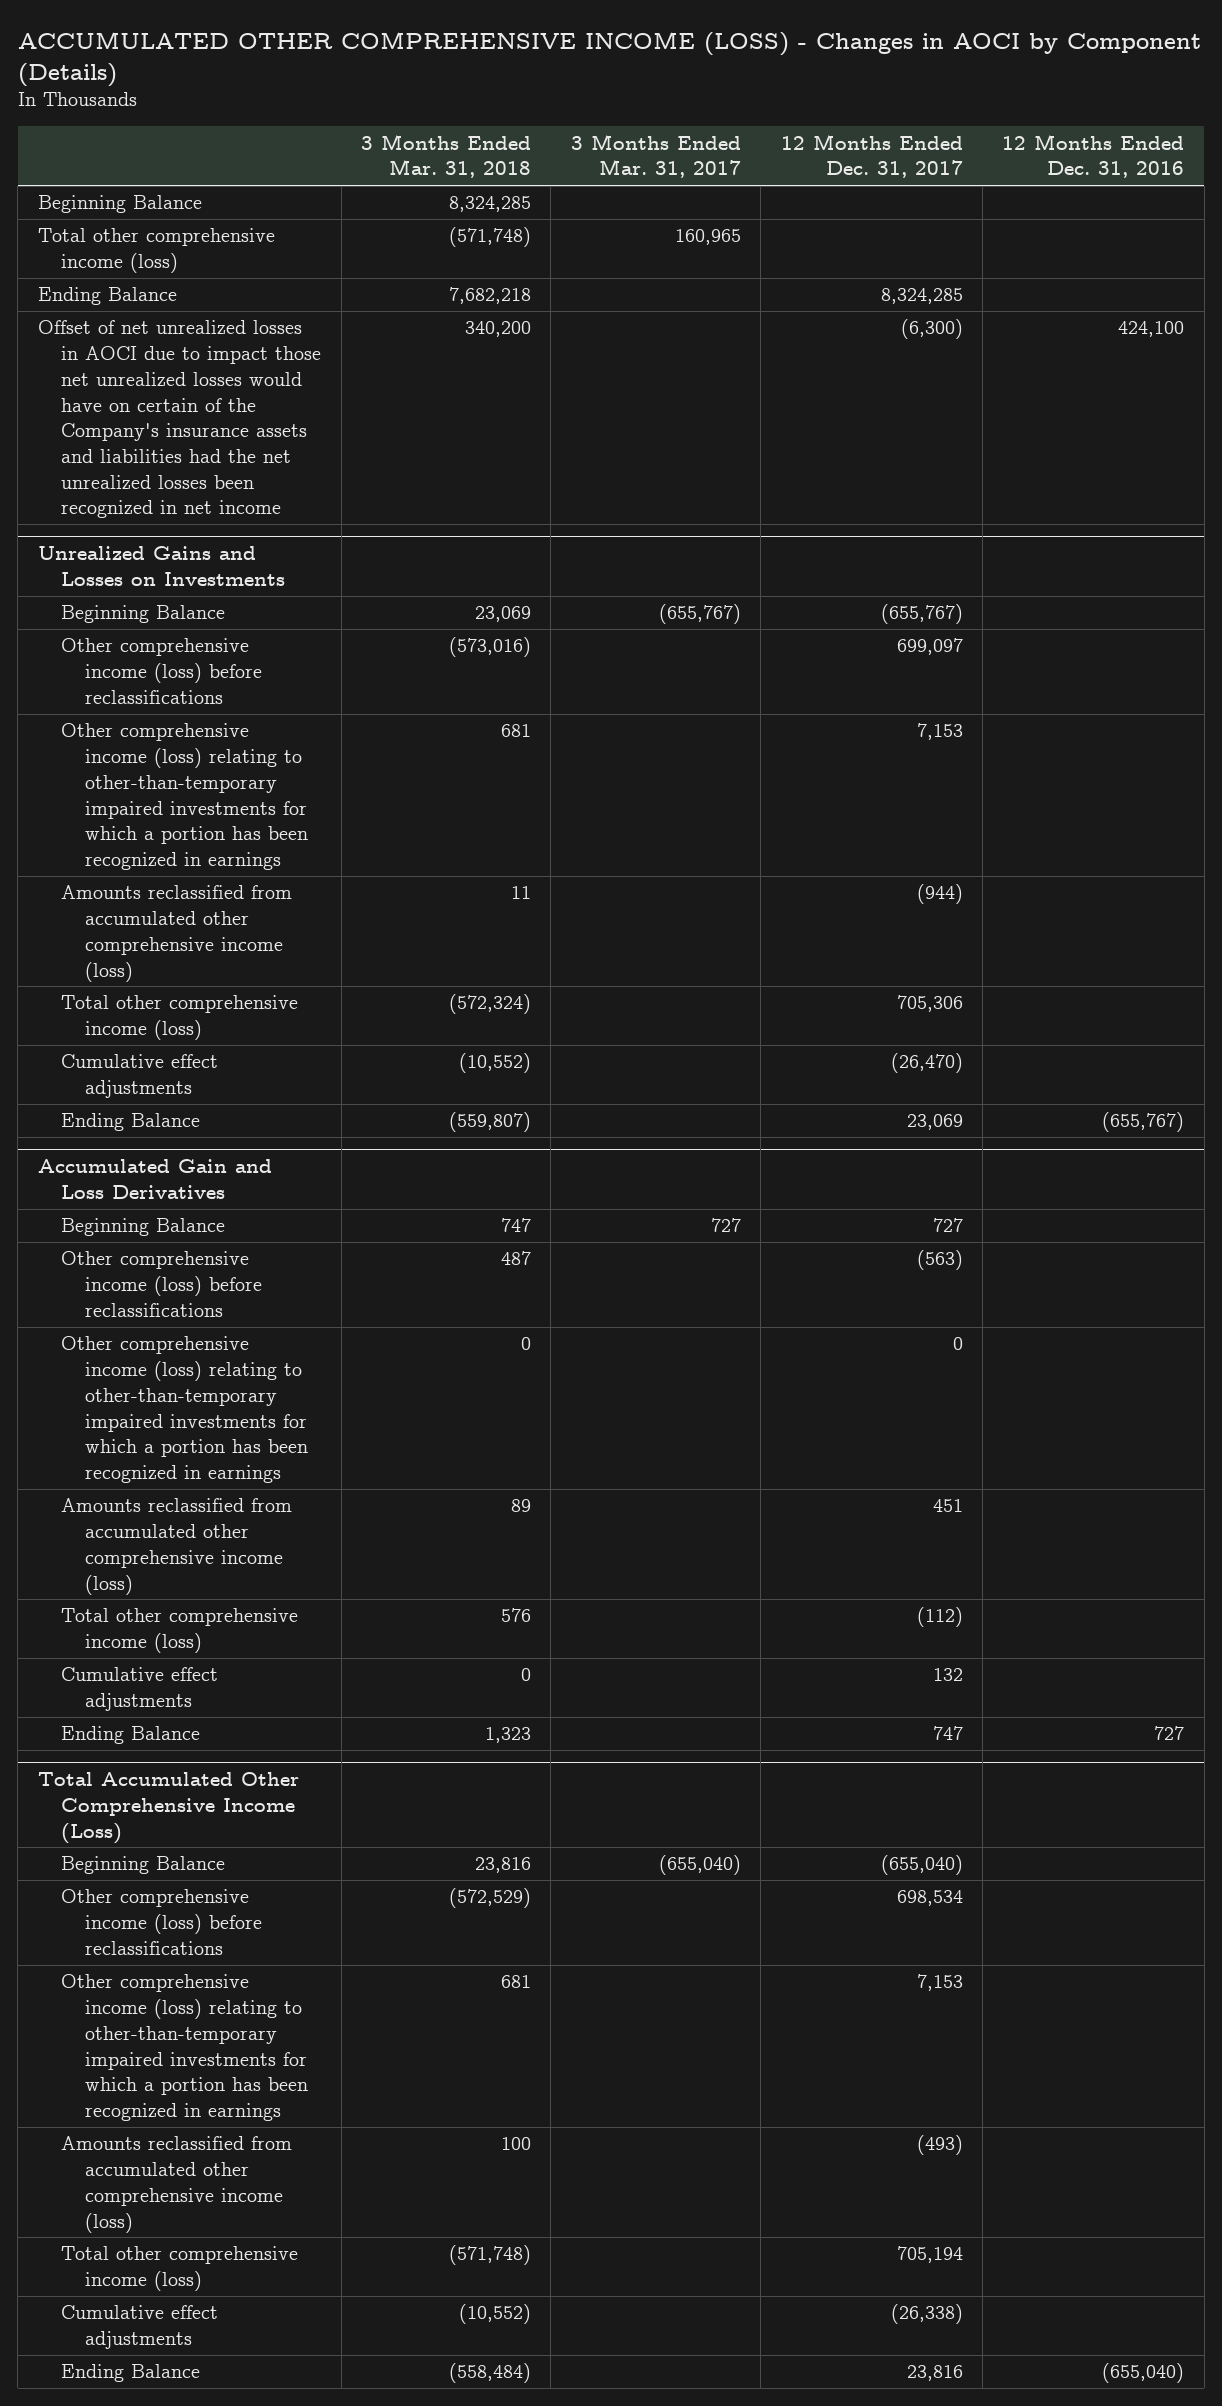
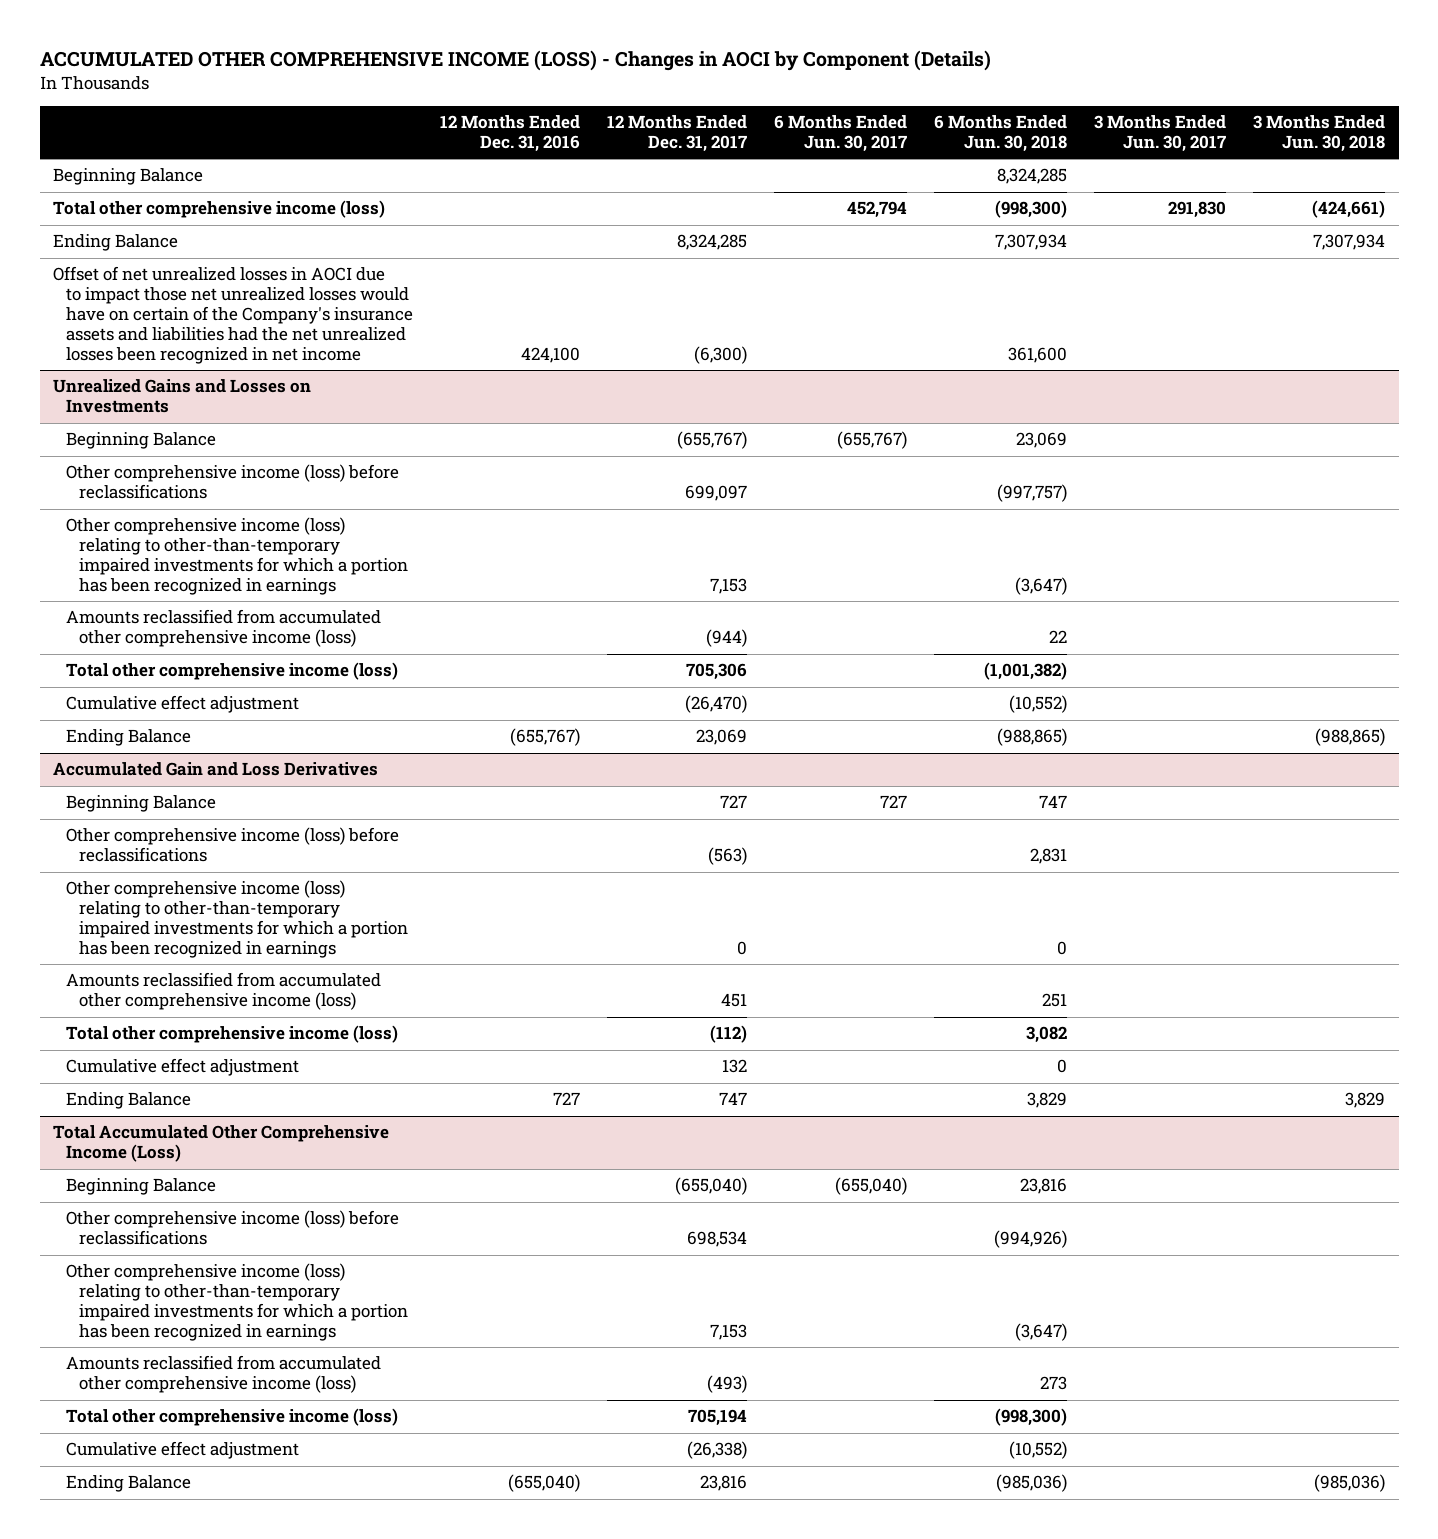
[361,133,532,179] 3 Months Ended Mar. 31, 2018 -> none
[570,133,741,179] 3 Months Ended Mar. 31, 2017 -> none
none -> [774,115,908,152] 6 Months Ended Jun. 30, 2017
none -> [934,115,1068,152] 6 Months Ended Jun. 30, 2018
none -> [1094,115,1227,152] 3 Months Ended Jun. 30, 2017
none -> [1253,115,1386,152] 3 Months Ended Jun. 30, 2018
[61,1054,219,1099] Cumulative effect adjustments -> [66,695,300,714] Cumulative effect adjustment
[61,1667,219,1712] Cumulative effect adjustments -> [66,1058,300,1077] Cumulative effect adjustment
[61,2305,219,2350] Cumulative effect adjustments -> [66,1441,300,1460] Cumulative effect adjustment

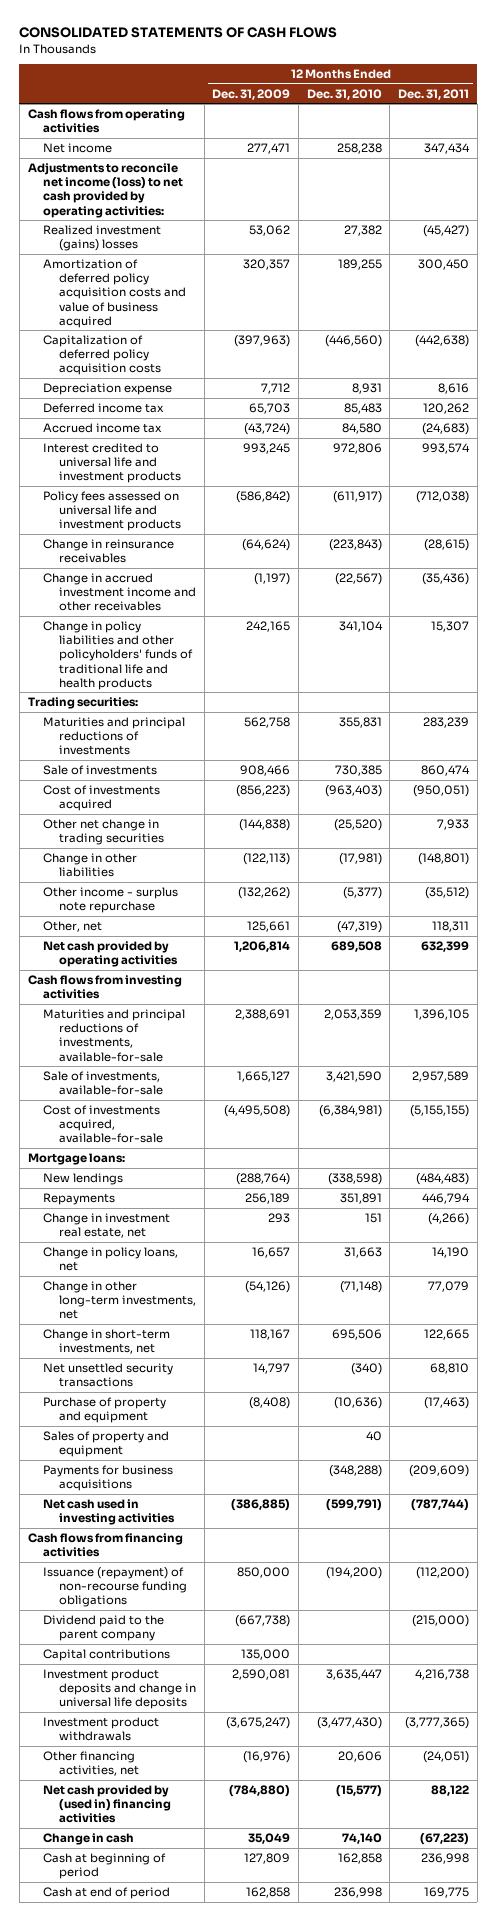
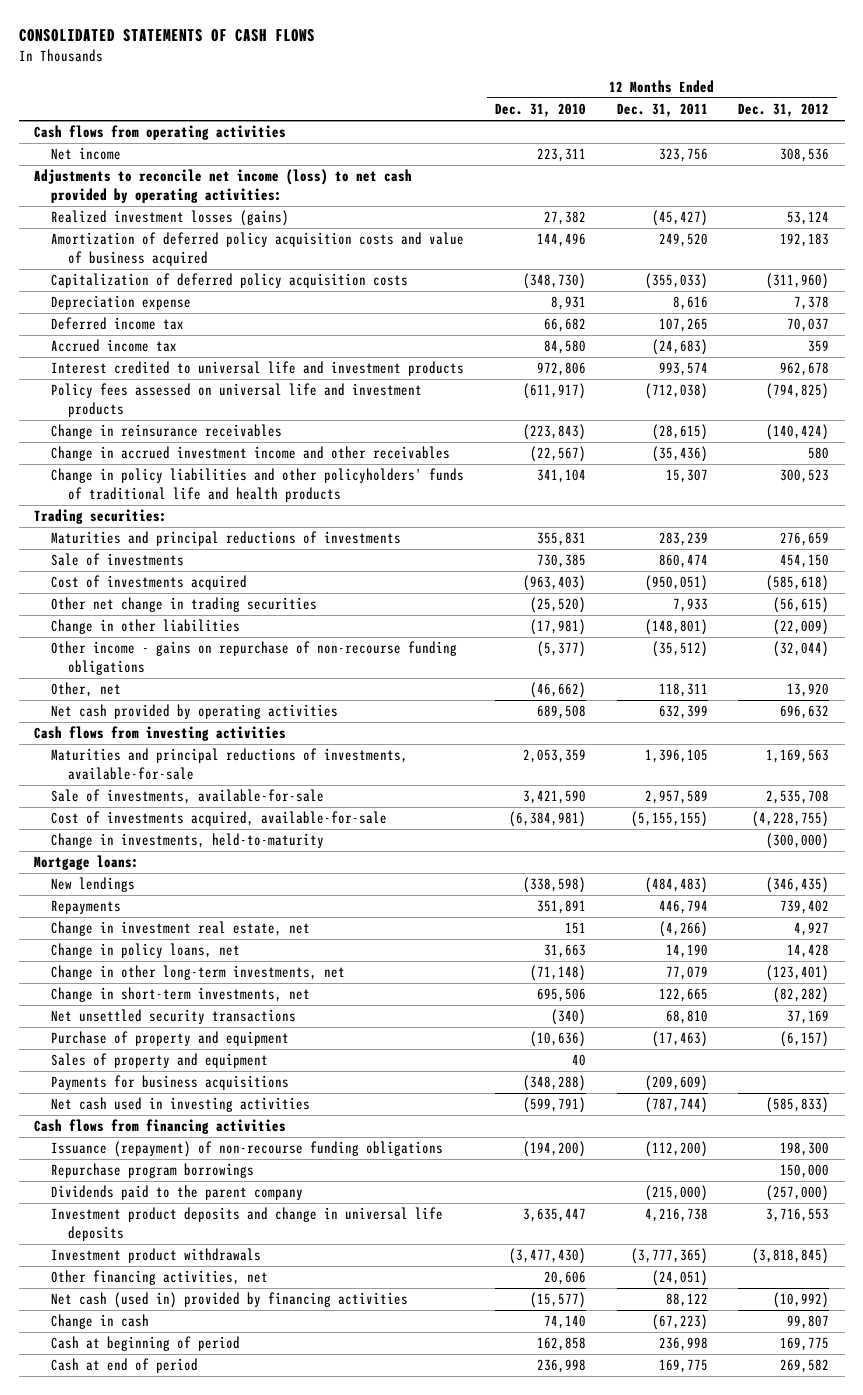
[212,88,291,100] Dec. 31, 2009 -> none
none -> [738,103,830,118] Dec. 31, 2012
[336,142,382,154] 258,238 -> [536,148,586,163] 223,311
[424,142,471,154] 347,434 -> [658,148,708,163] 323,756
[43,224,162,252] Realized investment (gains) losses -> [51,210,290,227] Realized investment losses (gains)
[337,258,382,270] 189,255 -> [536,233,586,248] 144,496
[418,258,470,270] 300,450 -> [658,233,708,248] 249,520
[324,334,382,347] (446,560) -> [522,273,586,290] (348,730)
[415,334,470,347] (442,638) -> [644,273,708,290] (355,033)
[343,402,382,414] 85,483 -> [543,318,586,333] 66,682
[423,402,470,414] 120,262 -> [658,318,708,333] 107,265
[43,886,179,914] Other income - surplus note repurchase -> [51,641,458,675] Other income - gains on repurchase of non-recourse funding obligations
[336,920,382,933] (47,319) -> [529,682,586,699] (46,662)
none -> [51,833,325,849] Change in investments, held-to-maturity
[43,1648,171,1661] Capital contributions -> none
none -> [51,1163,255,1179] Repurchase program borrowings
[43,1614,165,1642] Dividend paid to the parent company -> [51,1185,304,1201] Dividends paid to the parent company
[43,1784,171,1824] Net cash provided by (used in) financing activities -> [51,1292,409,1309] Net cash (used in) provided by financing activities

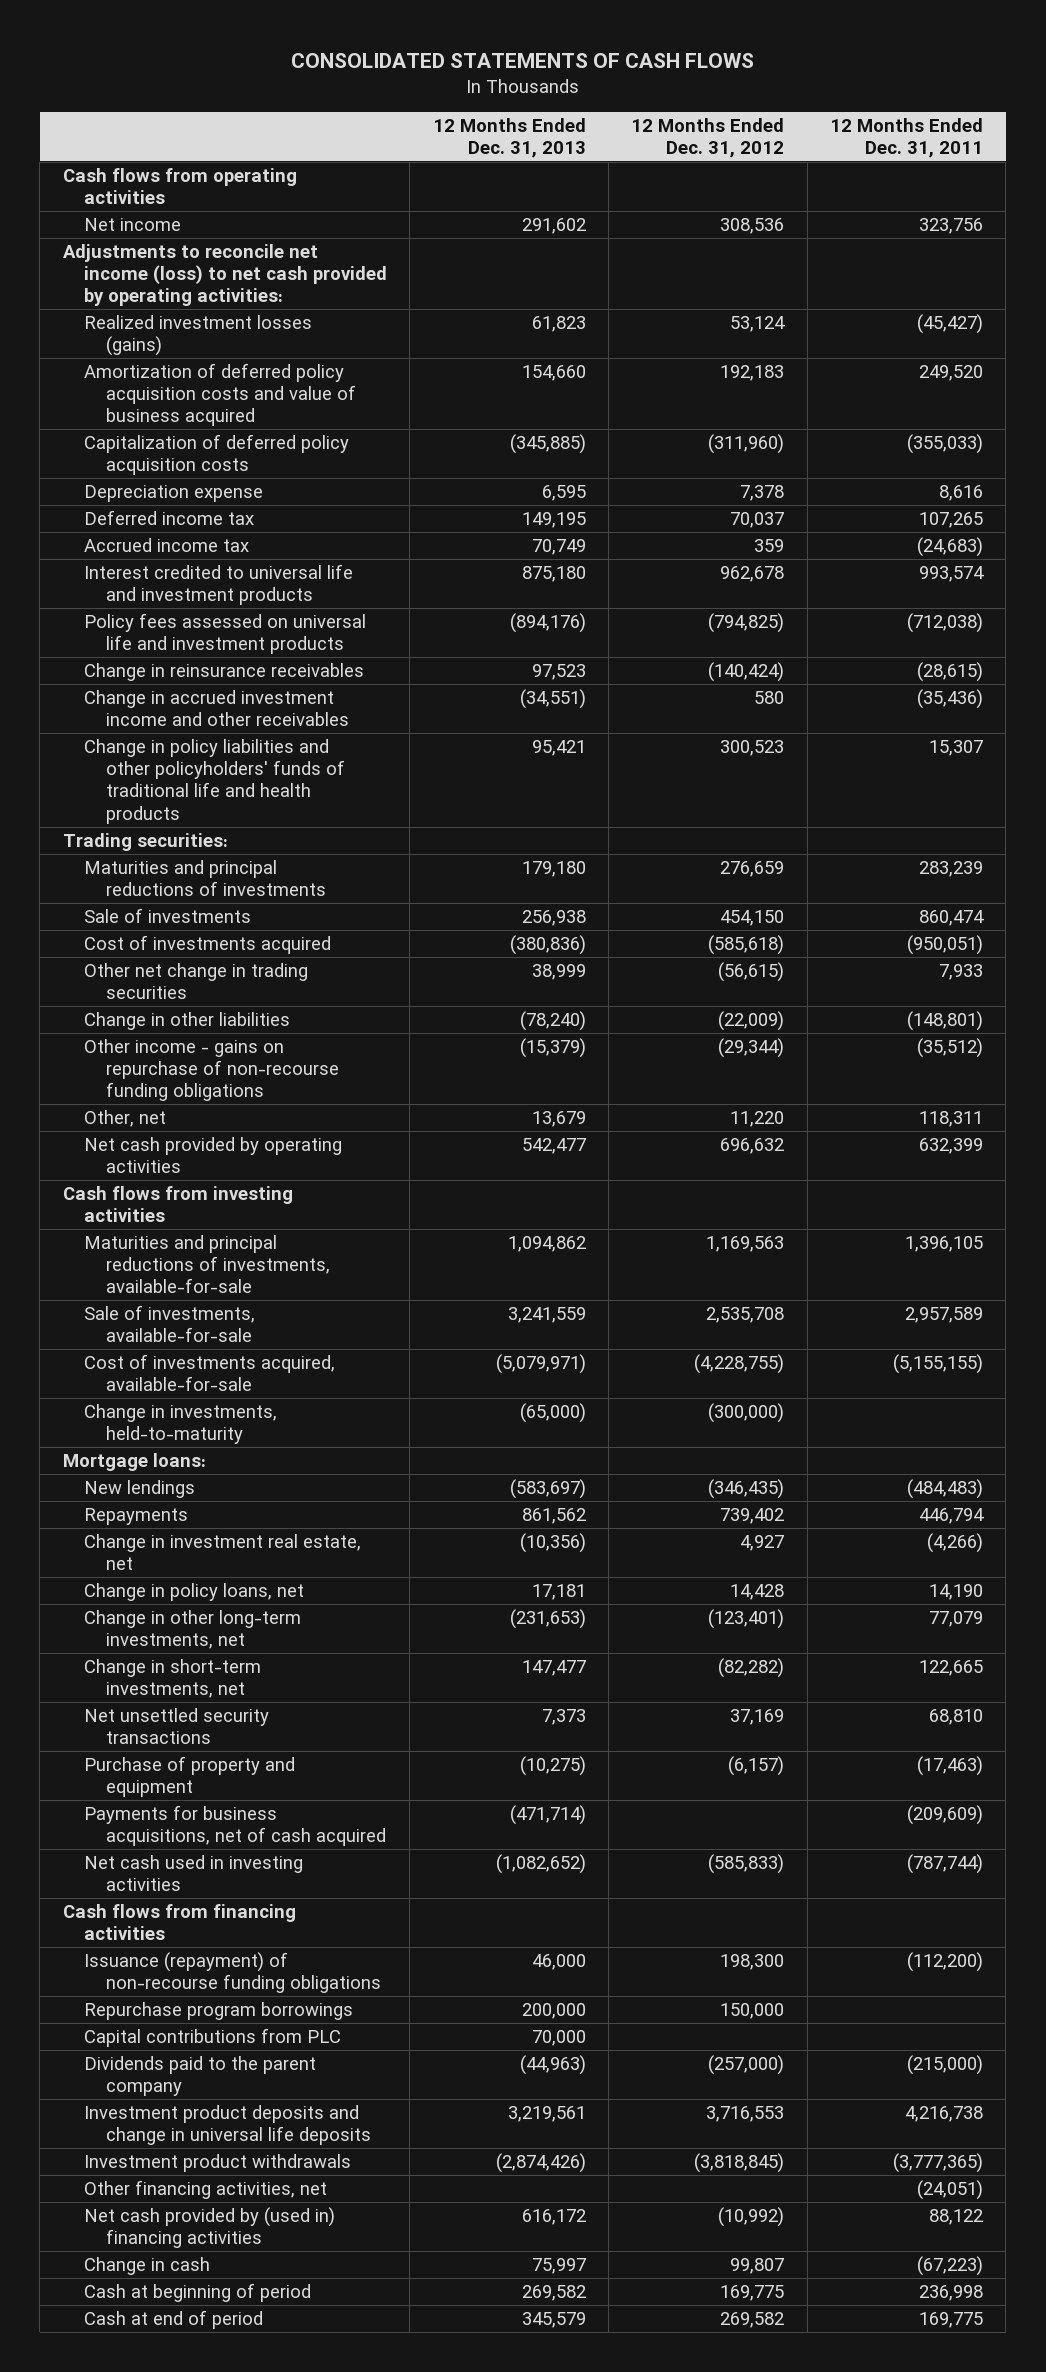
[494,103,586,118] Dec. 31, 2010 -> none
none -> [432,117,586,158] 12 Months Ended Dec. 31, 2013
[773,641,830,658] (32,044) -> [718,1038,785,1059] (29,344)
[787,683,830,698] 13,920 -> [730,1111,785,1128] 11,220
[51,1053,269,1069] Sales of property and equipment -> none
[51,1075,290,1091] Payments for business acquisitions -> [84,1805,386,1847] Payments for business acquisitions, net of cash acquired
none -> [84,2028,342,2048] Capital contributions from PLC
[51,1292,409,1309] Net cash (used in) provided by financing activities -> [84,2207,336,2249] Net cash provided by (used in) financing activities

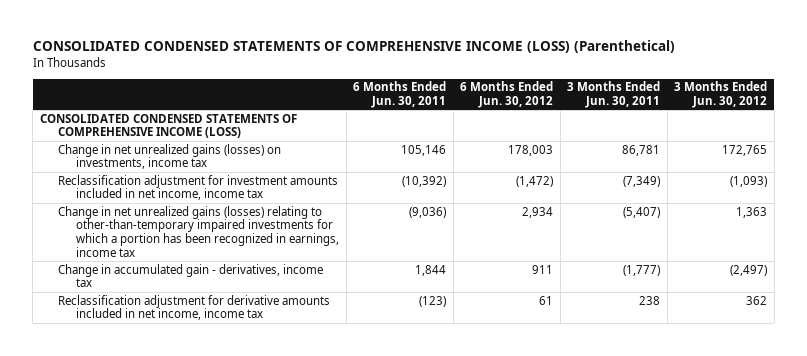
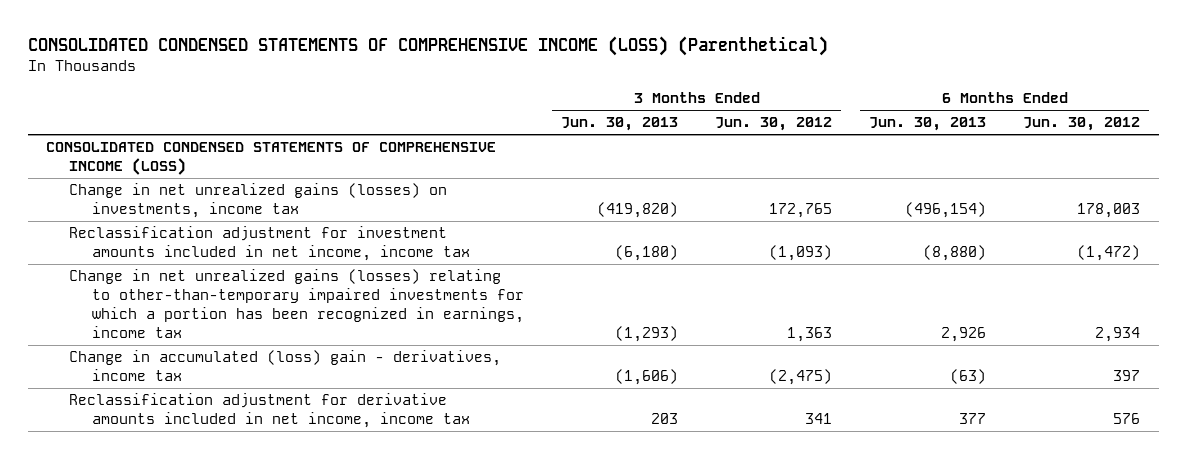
[353,81,447,109] 6 Months Ended Jun. 30, 2011 -> none
[567,81,661,109] 3 Months Ended Jun. 30, 2011 -> none
none -> [561,117,679,132] Jun. 30, 2013
none -> [869,117,987,132] Jun. 30, 2013
[58,263,324,288] Change in accumulated gain - derivatives, income tax -> [69,350,502,382] Change in accumulated (loss) gain - derivatives, income tax
[532,264,554,274] 911 -> [1113,370,1141,382] 397
[730,264,768,276] (2,497) -> [769,369,833,386] (2,475)
[539,295,554,305] 61 -> [1113,413,1141,425] 576
[746,295,768,305] 362 -> [805,413,833,425] 341

